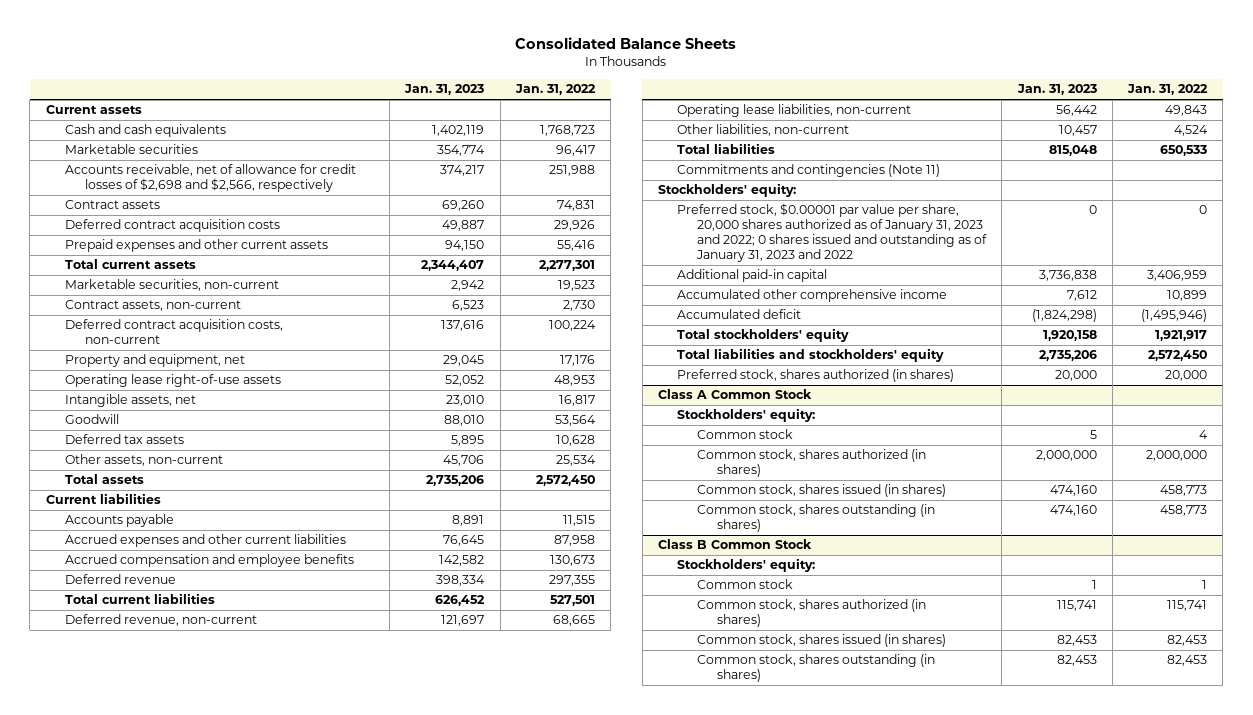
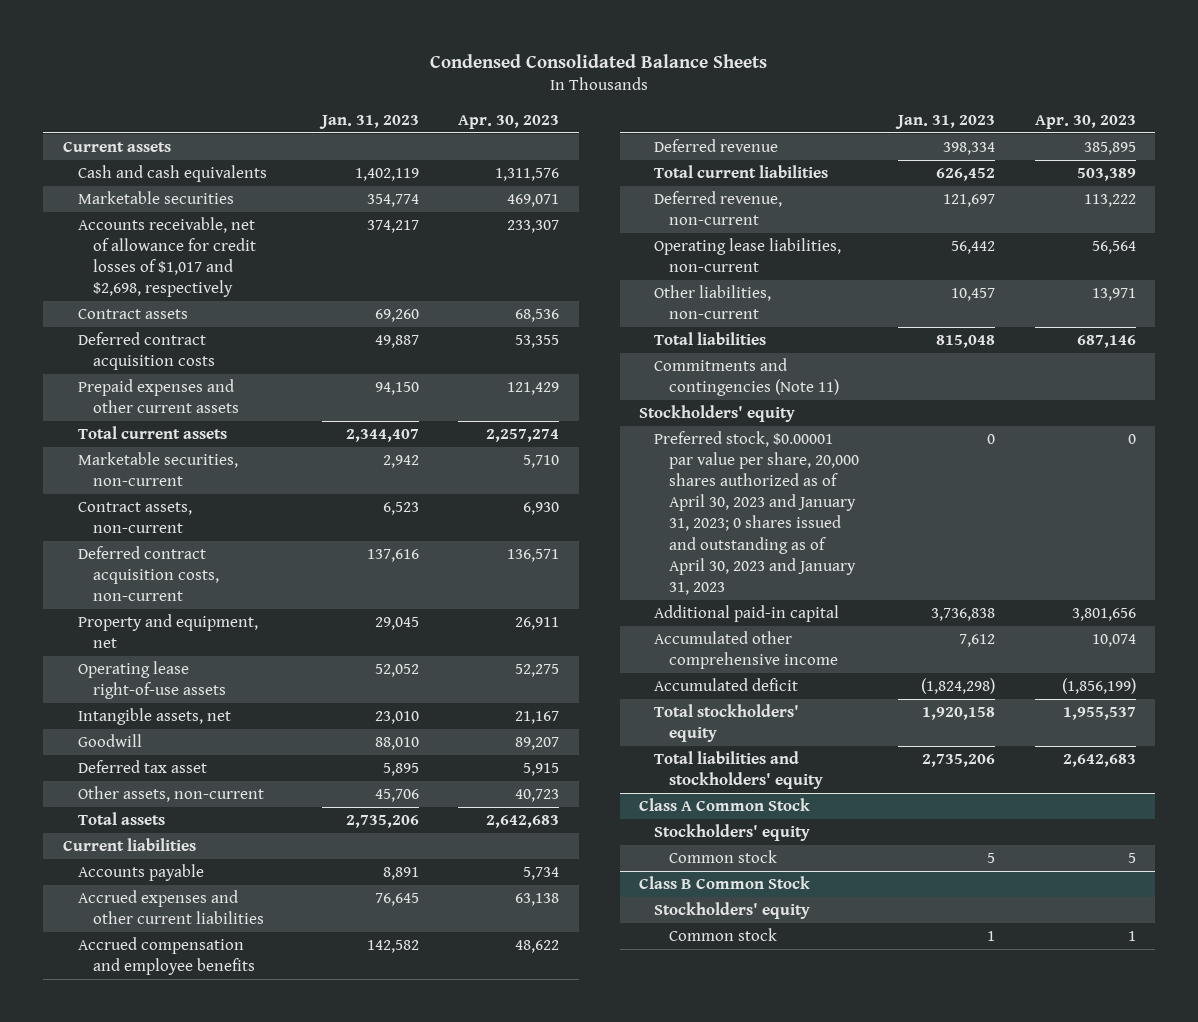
[515,37,737,50] Consolidated Balance Sheets -> [430,54,768,69] Condensed Consolidated Balance Sheets
[514,84,596,96] Jan. 31, 2022 -> none
none -> [458,114,560,129] Apr. 30, 2023
[65,164,357,193] Accounts receivable, net of allowance for credit losses of $2,698 and $2,566, respectively -> [77,217,256,298] Accounts receivable, net of allowance for credit losses of $1,017 and $2,698, respectively
[65,434,185,445] Deferred tax assets -> [77,760,207,774] Deferred tax asset
[657,183,796,198] Stockholders' equity: -> [639,405,796,423] Stockholders' equity
[677,203,988,263] Preferred stock, $0.00001 par value per share, 20,000 shares authorized as of January 31, 2023 and 2022; 0 shares issued and outstanding as of January 31, 2023 and 2022 -> [654,431,860,595] Preferred stock, $0.00001 par value per share, 20,000 shares authorized as of April 30, 2023 and January 31, 2023; 0 shares issued and outstanding as of April 30, 2023 and January 31, 2023
[677,369,955,383] Preferred stock, shares authorized (in shares) -> none
[677,408,816,423] Stockholders' equity: -> [654,824,811,842] Stockholders' equity
[697,449,927,478] Common stock, shares authorized (in shares) -> none
[697,484,947,498] Common stock, shares issued (in shares) -> none
[697,504,936,533] Common stock, shares outstanding (in shares) -> none
[677,558,816,573] Stockholders' equity: -> [654,902,811,920] Stockholders' equity
[697,599,927,628] Common stock, shares authorized (in shares) -> none
[697,634,947,648] Common stock, shares issued (in shares) -> none
[697,654,936,683] Common stock, shares outstanding (in shares) -> none

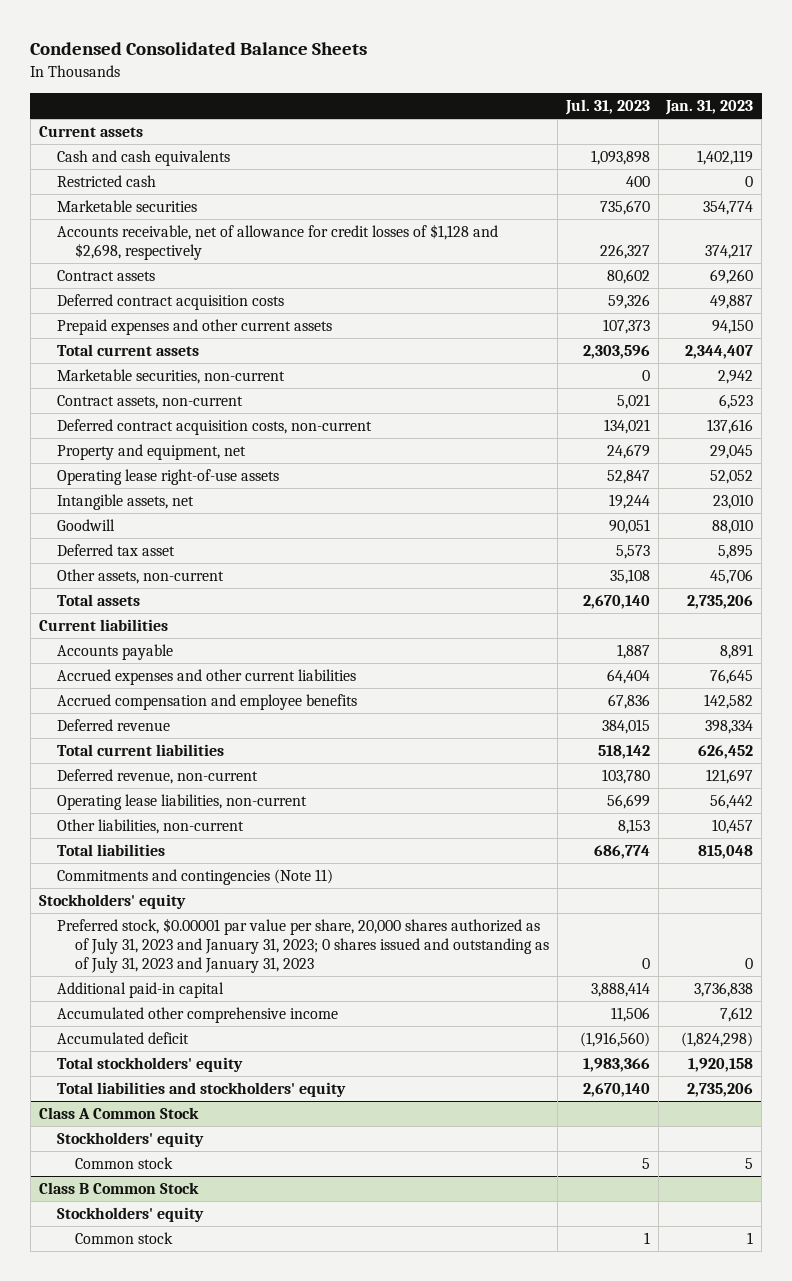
[458,114,560,129] Apr. 30, 2023 -> none
none -> [564,99,650,116] Jul. 31, 2023
none -> [56,174,156,187] Restricted cash
[77,217,256,298] Accounts receivable, net of allowance for credit losses of $1,017 and $2,698, respectively -> [56,223,498,261] Accounts receivable, net of allowance for credit losses of $1,128 and $2,698, respectively
[654,431,860,595] Preferred stock, $0.00001 par value per share, 20,000 shares authorized as of April 30, 2023 and January 31, 2023; 0 shares issued and outstanding as of April 30, 2023 and January 31, 2023 -> [56,917,549,974] Preferred stock, $0.00001 par value per share, 20,000 shares authorized as of July 31, 2023 and January 31, 2023; 0 shares issued and outstanding as of July 31, 2023 and January 31, 2023

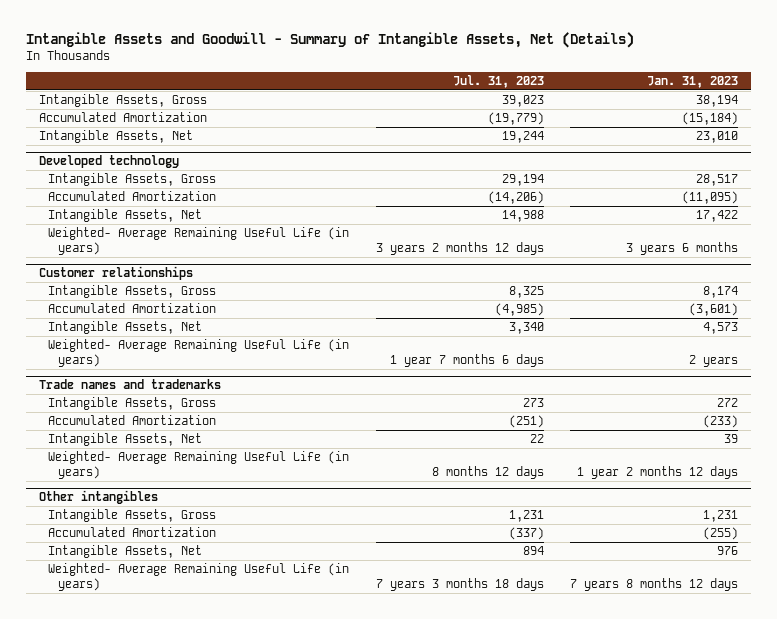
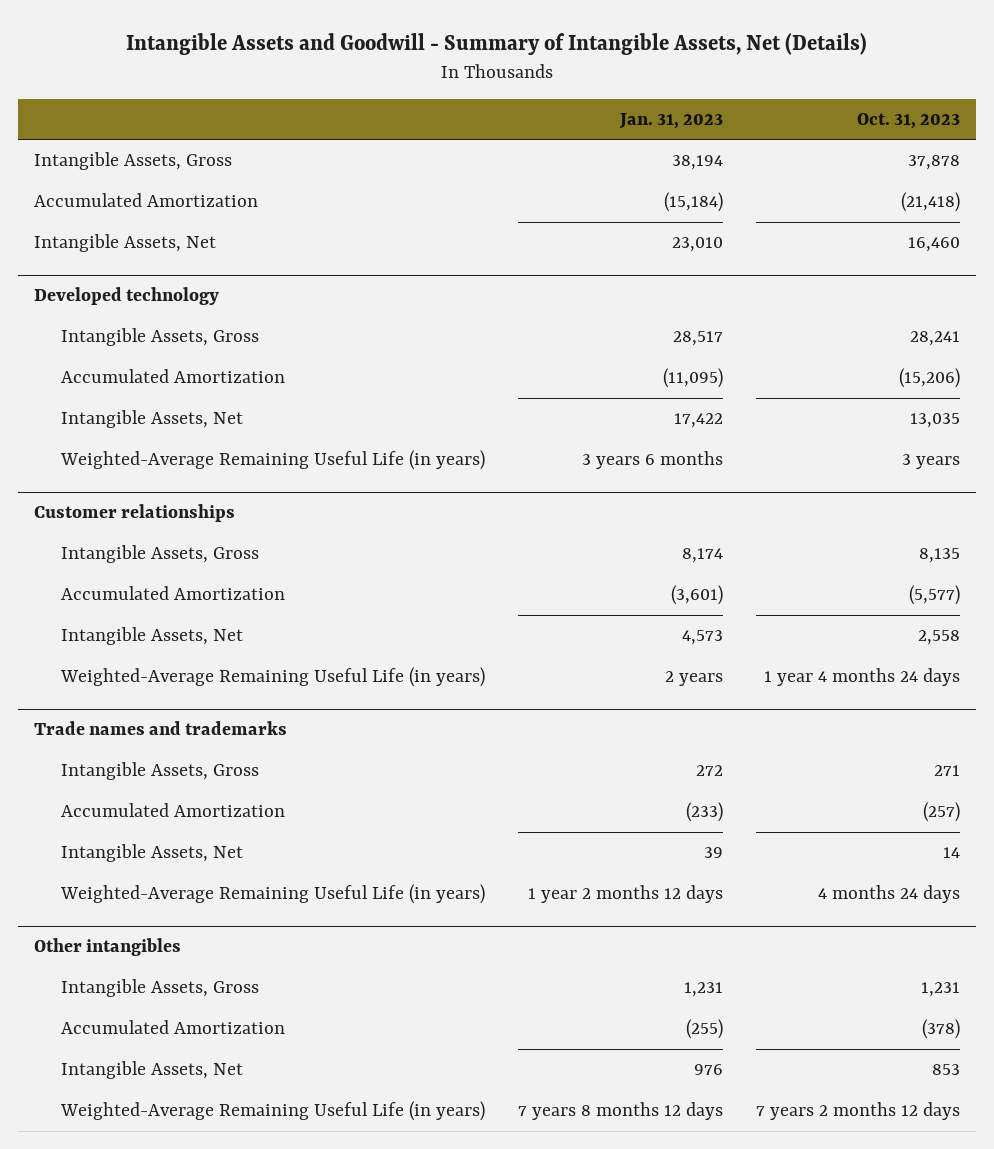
[452,74,544,88] Jul. 31, 2023 -> none
none -> [856,112,960,129] Oct. 31, 2023
[48,227,350,255] Weighted- Average Remaining Useful Life (in years) -> [60,450,486,471] Weighted-Average Remaining Useful Life (in years)
[48,339,350,367] Weighted- Average Remaining Useful Life (in years) -> [60,667,486,688] Weighted-Average Remaining Useful Life (in years)
[48,451,350,479] Weighted- Average Remaining Useful Life (in years) -> [60,884,486,905] Weighted-Average Remaining Useful Life (in years)
[48,563,350,591] Weighted- Average Remaining Useful Life (in years) -> [60,1101,486,1122] Weighted-Average Remaining Useful Life (in years)

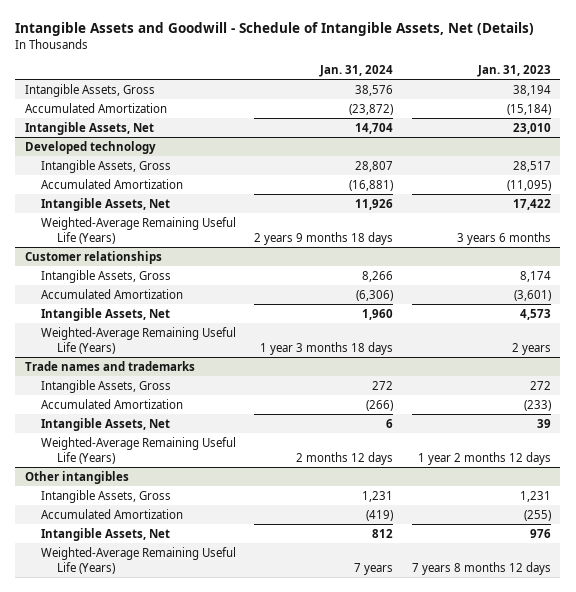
[126,33,868,56] Intangible Assets and Goodwill - Summary of Intangible Assets, Net (Details) -> [15,22,535,37] Intangible Assets and Goodwill - Schedule of Intangible Assets, Net (Details)
[856,112,960,129] Oct. 31, 2023 -> none
none -> [319,65,394,78] Jan. 31, 2024
[60,450,486,471] Weighted-Average Remaining Useful Life (in years) -> [40,216,236,244] Weighted-Average Remaining Useful Life (Years)
[60,667,486,688] Weighted-Average Remaining Useful Life (in years) -> [40,326,236,354] Weighted-Average Remaining Useful Life (Years)
[60,884,486,905] Weighted-Average Remaining Useful Life (in years) -> [40,436,236,464] Weighted-Average Remaining Useful Life (Years)
[60,1101,486,1122] Weighted-Average Remaining Useful Life (in years) -> [40,546,236,574] Weighted-Average Remaining Useful Life (Years)

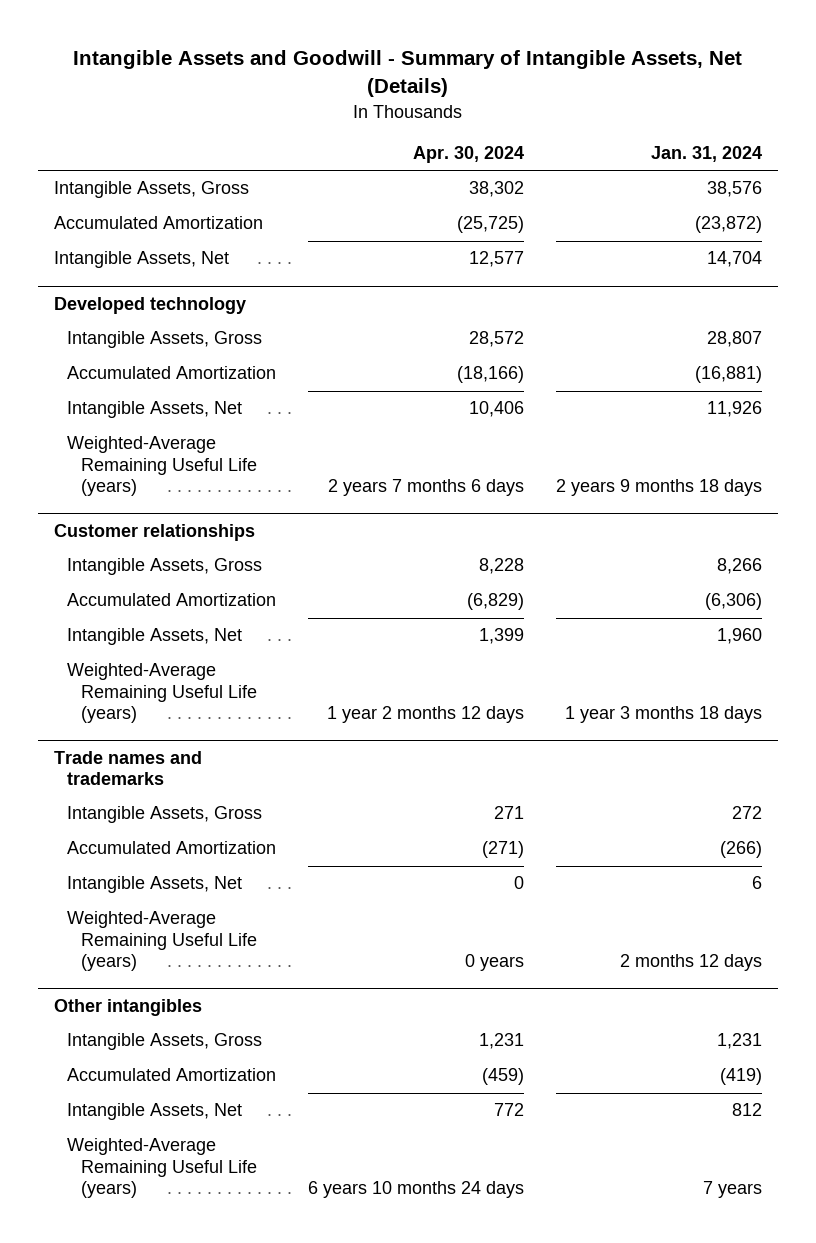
[15,22,535,37] Intangible Assets and Goodwill - Schedule of Intangible Assets, Net (Details) -> [72,50,742,98] Intangible Assets and Goodwill - Summary of Intangible Assets, Net (Details)
[477,65,552,78] Jan. 31, 2023 -> none
none -> [413,146,525,164] Apr. 30, 2024
[40,216,236,244] Weighted-Average Remaining Useful Life (Years) -> [67,436,257,496] Weighted-Average Remaining Useful Life (years)
[40,326,236,354] Weighted-Average Remaining Useful Life (Years) -> [67,663,257,723] Weighted-Average Remaining Useful Life (years)
[40,436,236,464] Weighted-Average Remaining Useful Life (Years) -> [67,911,257,971] Weighted-Average Remaining Useful Life (years)
[40,546,236,574] Weighted-Average Remaining Useful Life (Years) -> [67,1138,257,1198] Weighted-Average Remaining Useful Life (years)

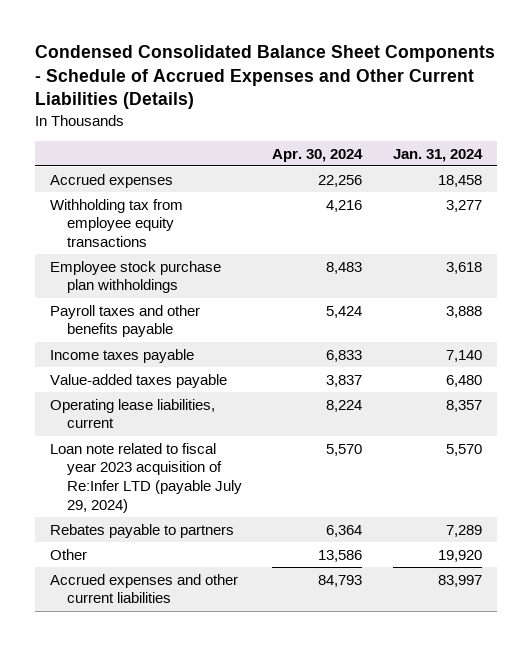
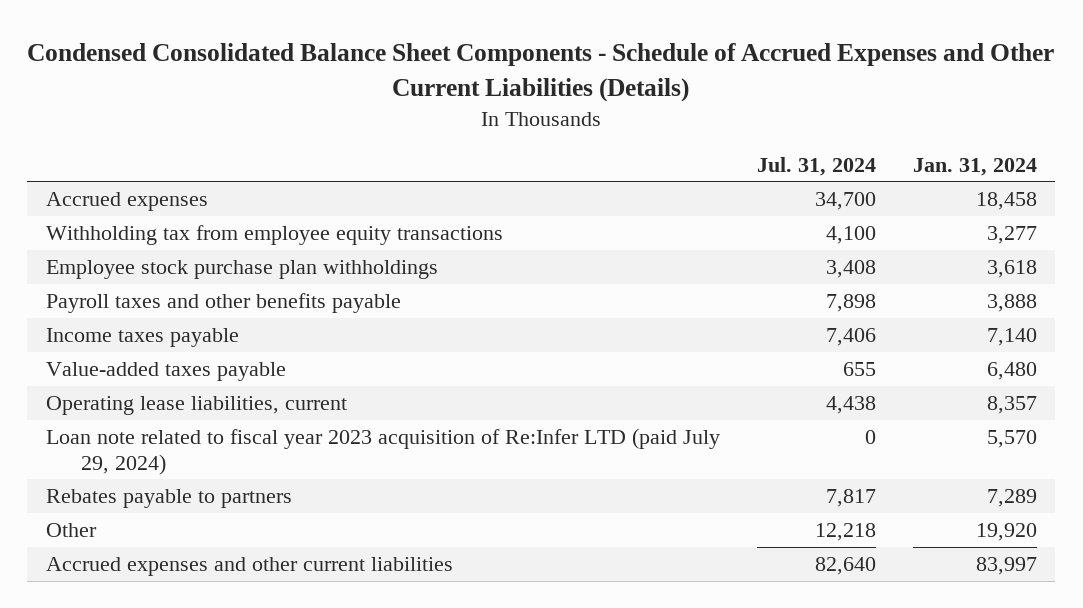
[272,148,364,162] Apr. 30, 2024 -> none
none -> [756,156,876,176] Jul. 31, 2024
[49,442,242,514] Loan note related to fiscal year 2023 acquisition of Re:Infer LTD (payable July 29, 2024) -> [45,428,720,475] Loan note related to fiscal year 2023 acquisition of Re:Infer LTD (paid July 29, 2024)

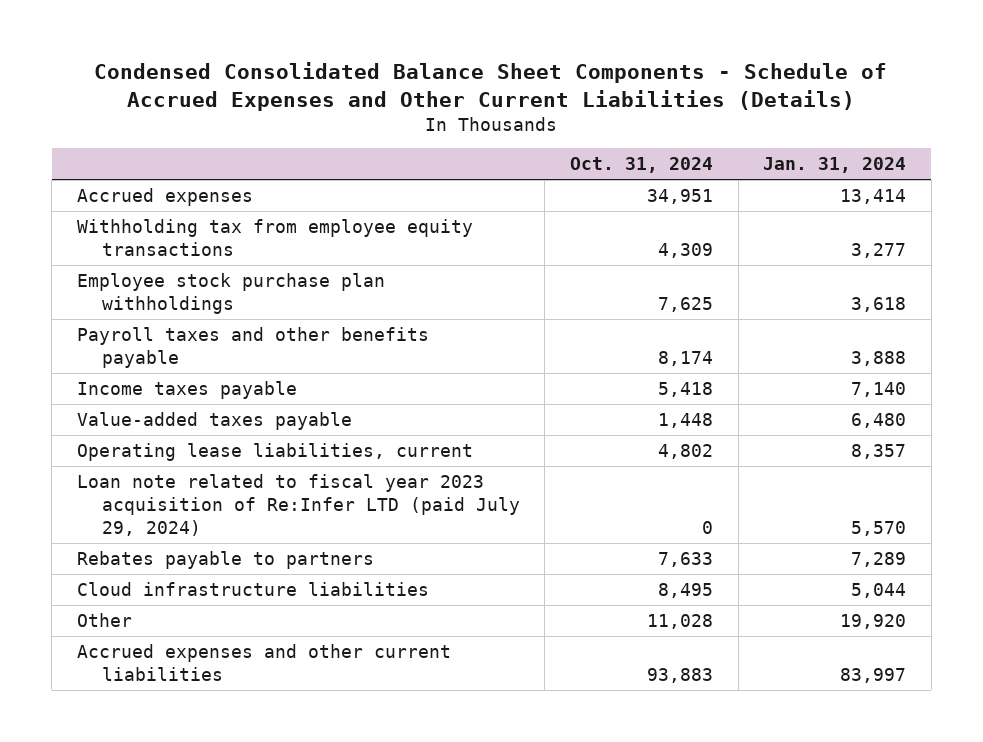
[756,156,876,176] Jul. 31, 2024 -> none
none -> [569,157,713,174] Oct. 31, 2024
[975,192,1037,211] 18,458 -> [840,188,907,204] 13,414
none -> [76,581,429,596] Cloud infrastructure liabilities

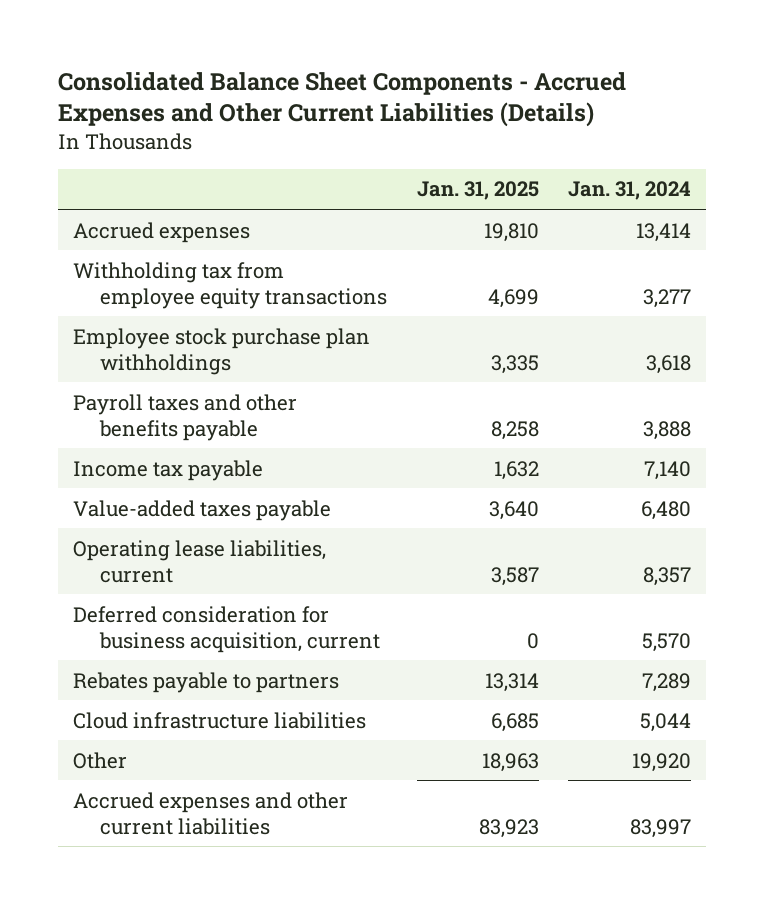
[94,62,888,111] Condensed Consolidated Balance Sheet Components - Schedule of Accrued Expenses and Other Current Liabilities (Details) -> [58,71,627,128] Consolidated Balance Sheet Components - Accrued Expenses and Other Current Liabilities (Details)
[569,157,713,174] Oct. 31, 2024 -> none
none -> [416,181,539,201] Jan. 31, 2025
[76,380,297,399] Income taxes payable -> [73,459,264,481] Income tax payable
[76,473,520,536] Loan note related to fiscal year 2023 acquisition of Re:Infer LTD (paid July 29, 2024) -> [73,605,381,653] Deferred consideration for business acquisition, current

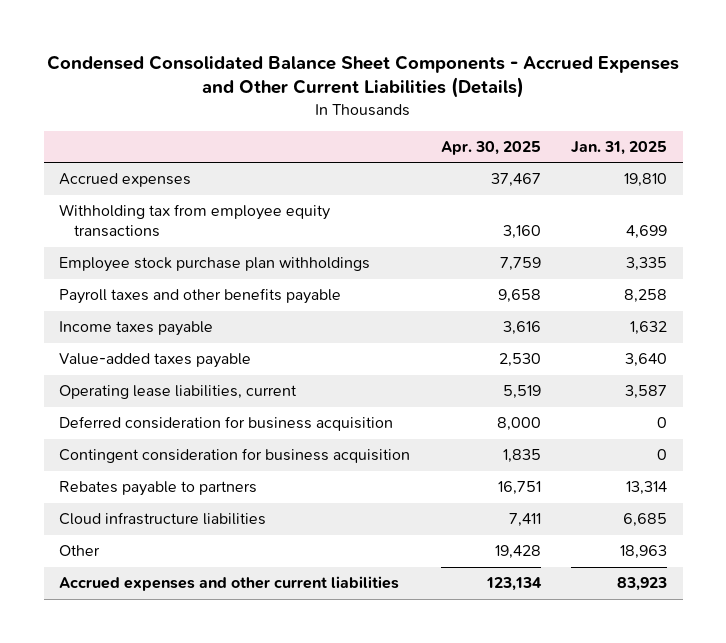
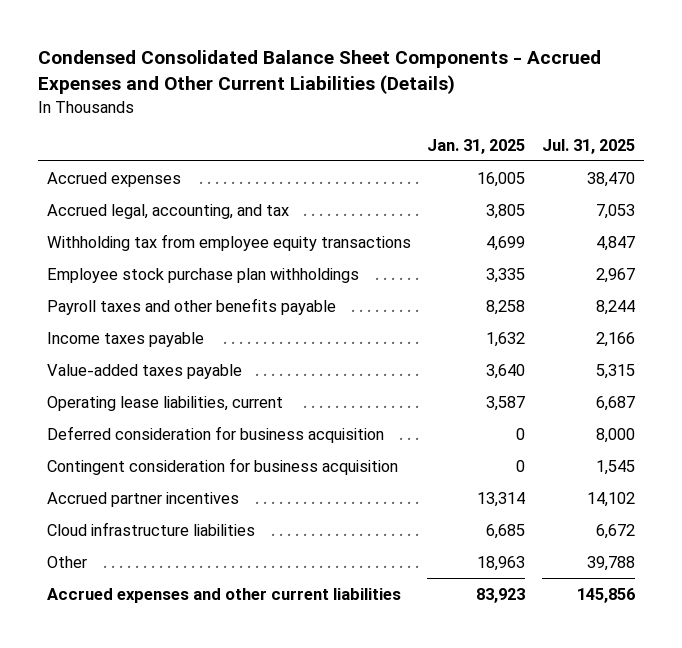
[440,140,541,155] Apr. 30, 2025 -> none
none -> [542,139,636,155] Jul. 31, 2025
[624,173,668,188] 19,810 -> [477,171,526,187] 16,005
none -> [46,203,289,219] Accrued legal, accounting, and tax
[59,481,258,497] Rebates payable to partners -> [46,491,239,507] Accrued partner incentives

